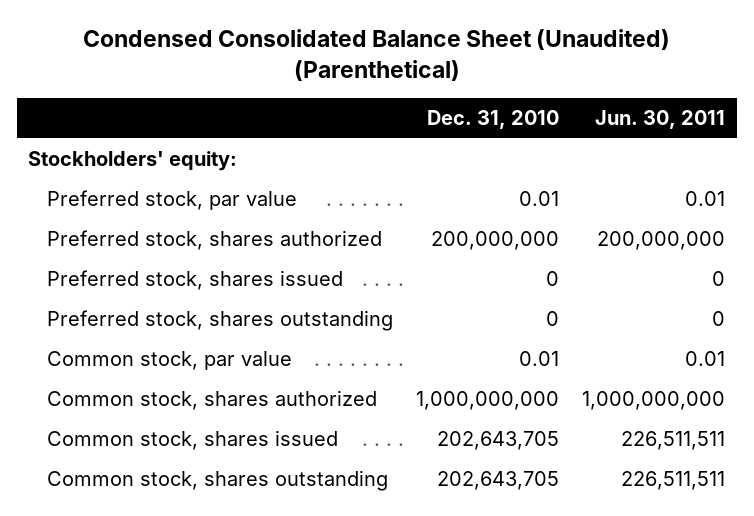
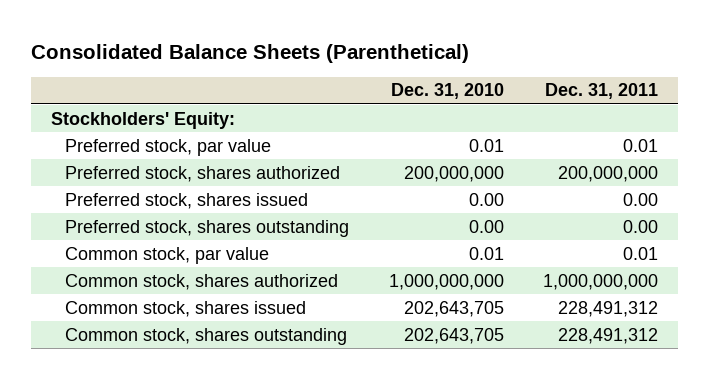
[82,29,670,82] Condensed Consolidated Balance Sheet (Unaudited) (Parenthetical) -> [31,43,470,63] Consolidated Balance Sheets (Parenthetical)
[595,110,726,130] Jun. 30, 2011 -> none
none -> [545,83,659,100] Dec. 31, 2011
[28,151,238,172] Stockholders' equity: -> [50,111,235,129] Stockholders' Equity:
[545,271,559,287] 0 -> [468,192,504,206] 0.00
[545,311,559,327] 0 -> [468,219,504,233] 0.00

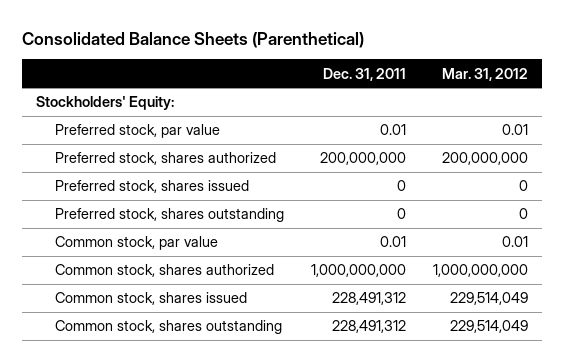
[390,83,504,100] Dec. 31, 2010 -> none
none -> [442,67,529,81] Mar. 31, 2012
[623,192,659,206] 0.00 -> [397,180,407,192] 0
[623,219,659,233] 0.00 -> [397,208,407,220] 0

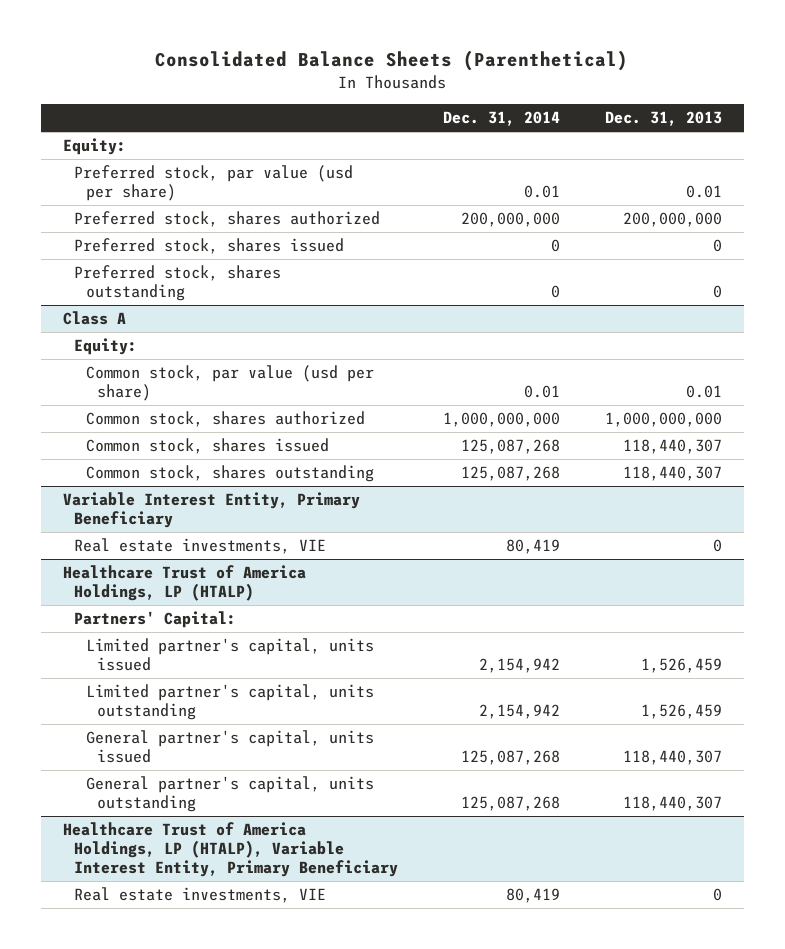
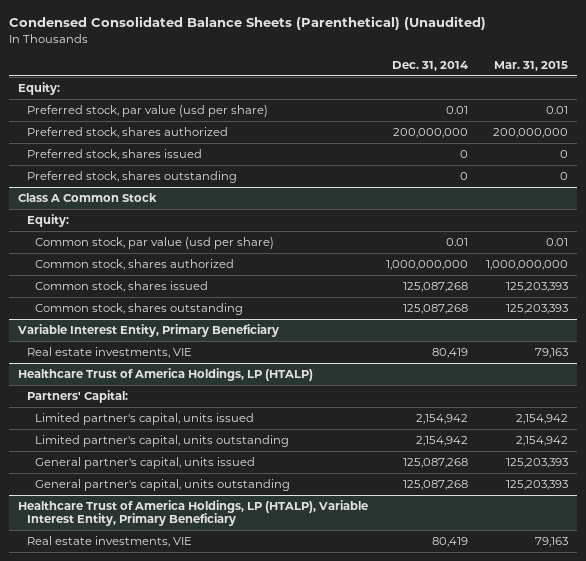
[155,49,629,71] Consolidated Balance Sheets (Parenthetical) -> [9,16,487,31] Condensed Consolidated Balance Sheets (Parenthetical) (Unaudited)
[604,111,722,127] Dec. 31, 2013 -> none
none -> [493,60,568,71] Mar. 31, 2015
[63,311,127,326] Class A -> [18,192,158,202] Class A Common Stock

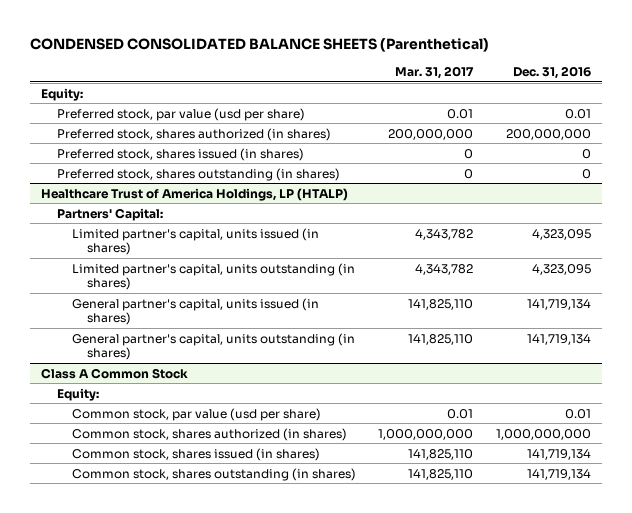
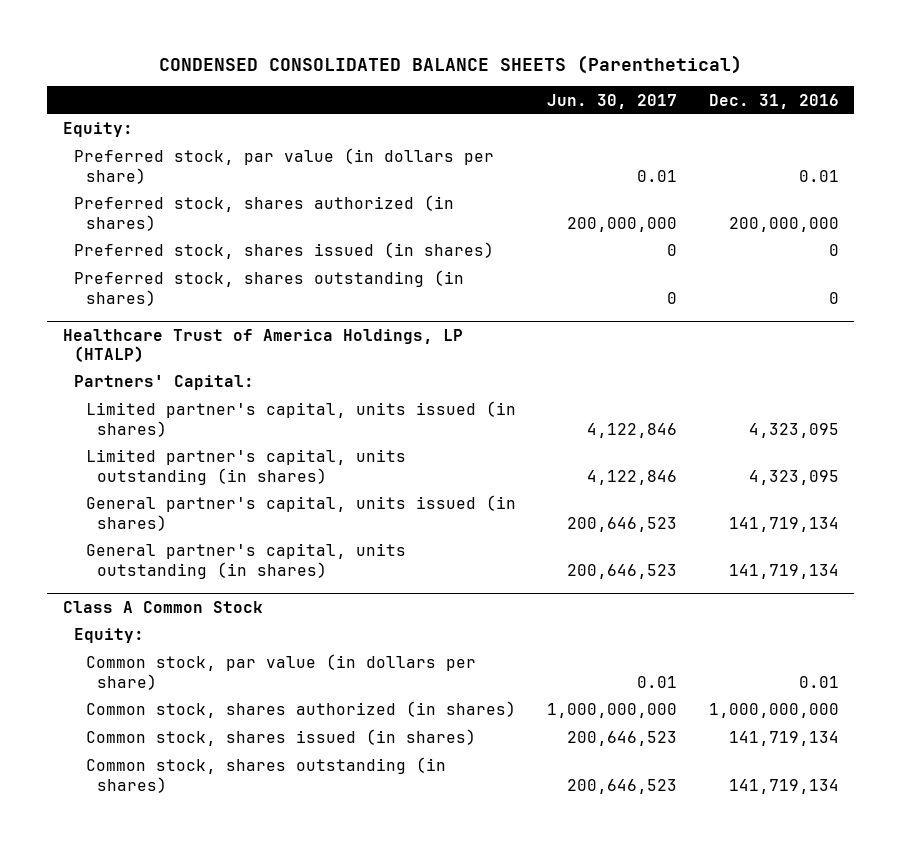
[395,66,475,80] Mar. 31, 2017 -> none
none -> [547,93,678,109] Jun. 30, 2017
[56,107,305,121] Preferred stock, par value (usd per share) -> [74,148,495,184] Preferred stock, par value (in dollars per share)
[72,407,322,421] Common stock, par value (usd per share) -> [85,654,476,690] Common stock, par value (in dollars per share)

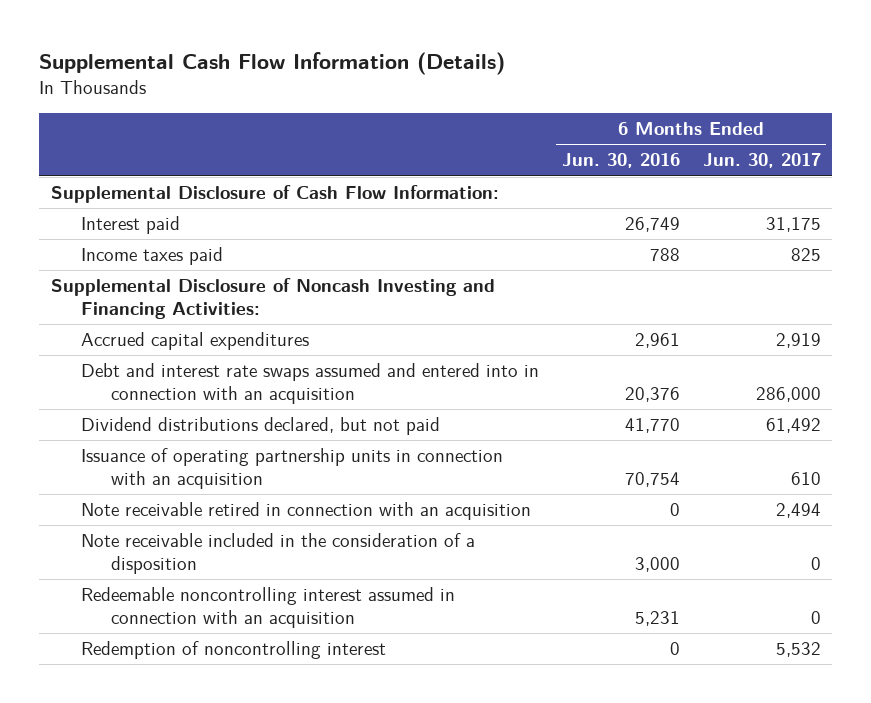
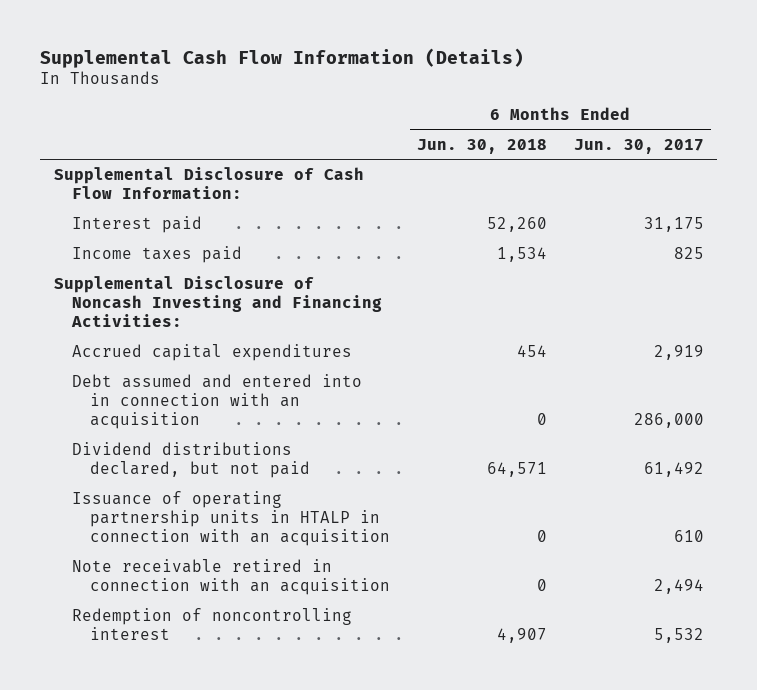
[561,153,680,169] Jun. 30, 2016 -> none
none -> [417,138,548,154] Jun. 30, 2018
[80,363,539,405] Debt and interest rate swaps assumed and entered into in connection with an acquisition -> [71,374,362,430] Debt assumed and entered into in connection with an acquisition
[80,448,503,490] Issuance of operating partnership units in connection with an acquisition -> [71,491,391,547] Issuance of operating partnership units in HTALP in connection with an acquisition
[80,533,475,575] Note receivable included in the consideration of a disposition -> none
[80,587,455,629] Redeemable noncontrolling interest assumed in connection with an acquisition -> none

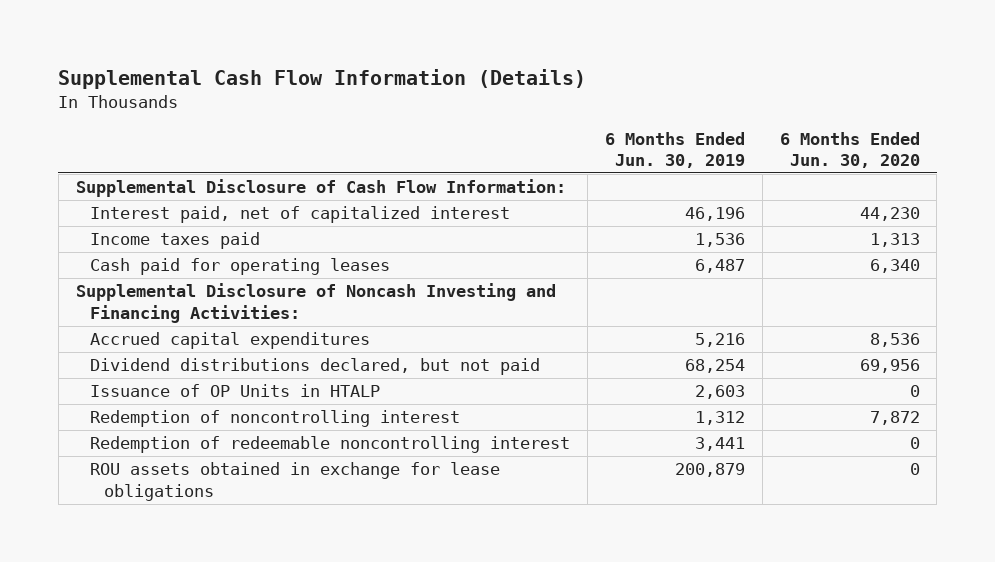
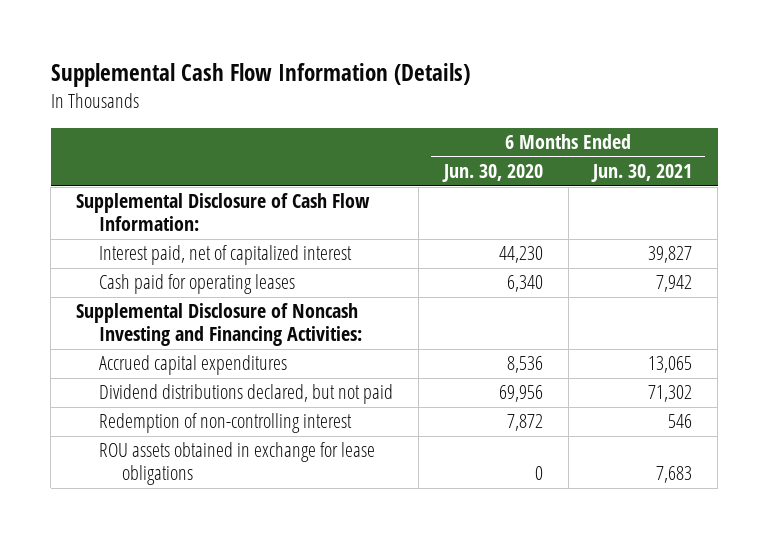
[604,131,745,169] 6 Months Ended Jun. 30, 2019 -> none
none -> [591,164,693,183] Jun. 30, 2021
[89,232,260,250] Income taxes paid -> none
[89,384,380,398] Issuance of OP Units in HTALP -> none
[89,436,570,454] Redemption of redeemable noncontrolling interest -> none
[89,410,460,428] Redemption of noncontrolling interest -> [98,413,352,434] Redemption of non-controlling interest

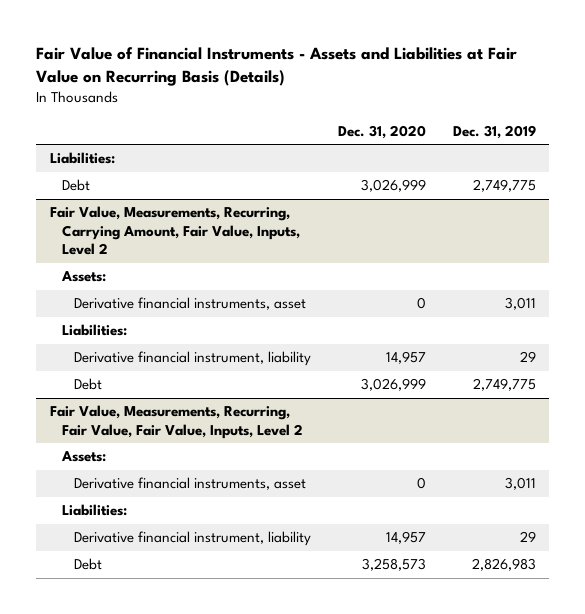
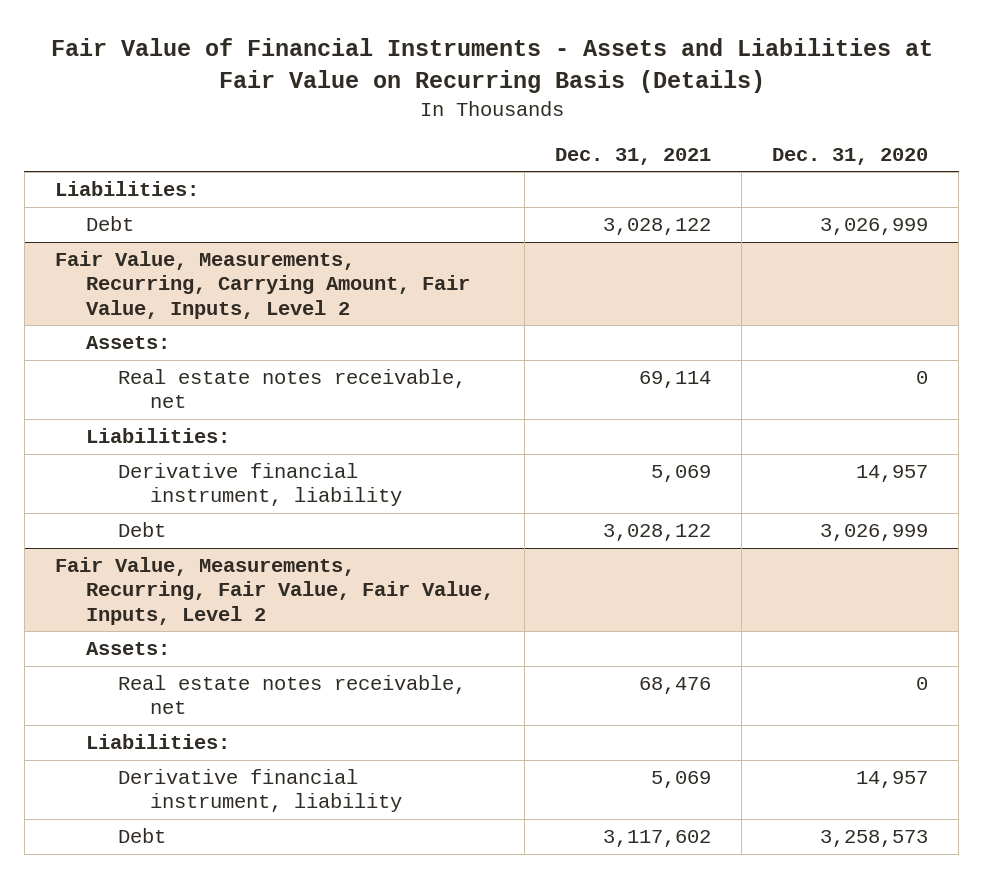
[452,124,536,139] Dec. 31, 2019 -> none
none -> [555,147,712,165] Dec. 31, 2021
[74,297,307,311] Derivative financial instruments, asset -> none
none -> [118,369,467,409] Real estate notes receivable, net
[74,477,307,491] Derivative financial instruments, asset -> none
none -> [118,675,467,715] Real estate notes receivable, net

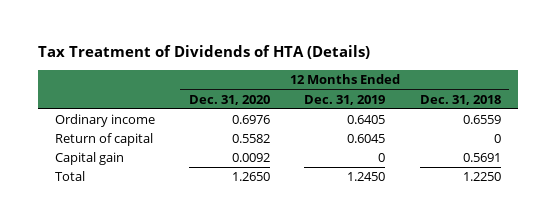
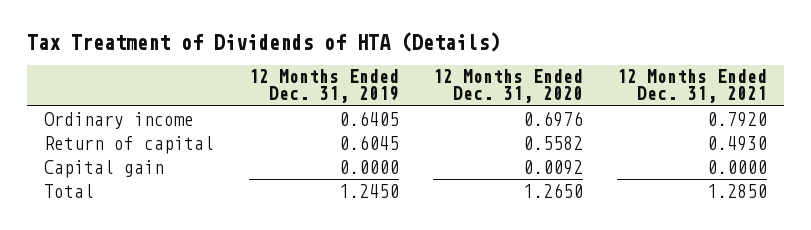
[419,94,501,105] Dec. 31, 2018 -> none
none -> [616,69,767,104] 12 Months Ended Dec. 31, 2021
[378,153,386,163] 0 -> [338,159,399,174] 0.0000

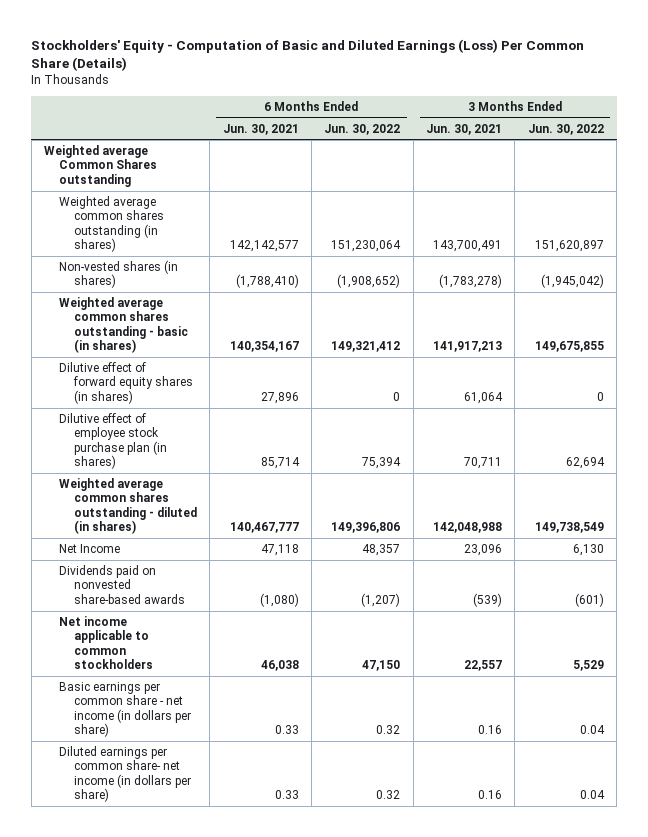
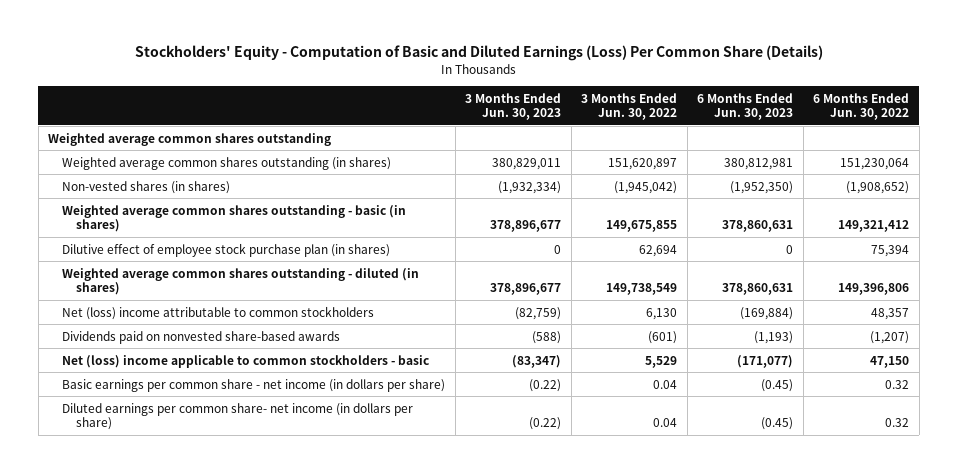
[222,123,299,135] Jun. 30, 2021 -> none
[425,123,502,135] Jun. 30, 2021 -> none
none -> [465,92,562,121] 3 Months Ended Jun. 30, 2023
none -> [697,92,794,121] 6 Months Ended Jun. 30, 2023
[44,145,158,187] Weighted average Common Shares outstanding -> [48,132,332,146] Weighted average common shares outstanding
[59,362,193,404] Dilutive effect of forward equity shares (in shares) -> none
[59,544,121,554] Net Income -> [62,305,375,320] Net (loss) income attributable to common stockholders
[59,616,153,670] Net income applicable to common stockholders -> [62,354,430,368] Net (loss) income applicable to common stockholders - basic

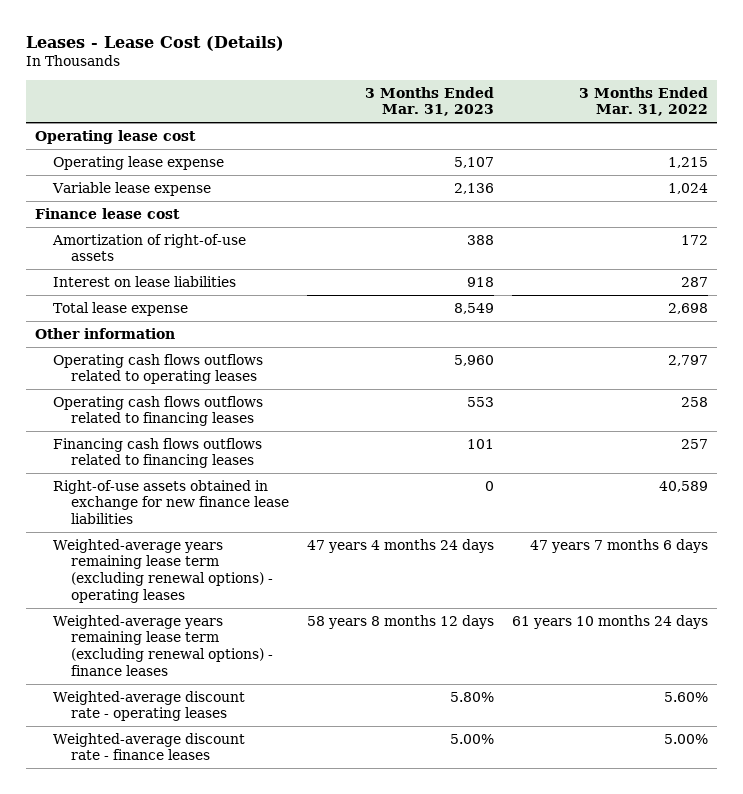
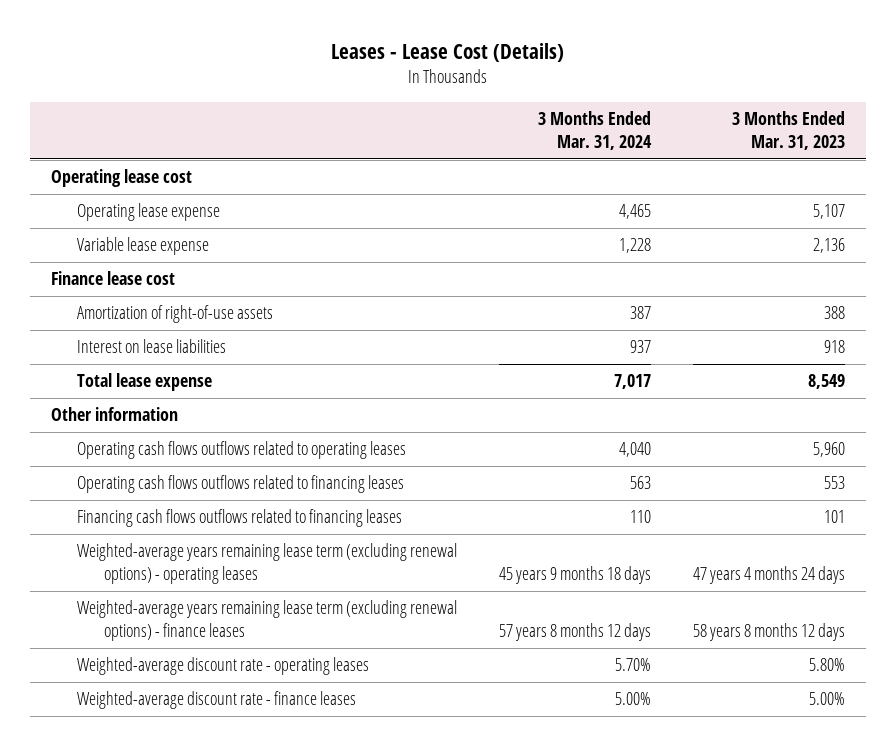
[578,86,708,117] 3 Months Ended Mar. 31, 2022 -> none
none -> [538,111,653,151] 3 Months Ended Mar. 31, 2024
[53,479,289,525] Right-of-use assets obtained in exchange for new finance lease liabilities -> none

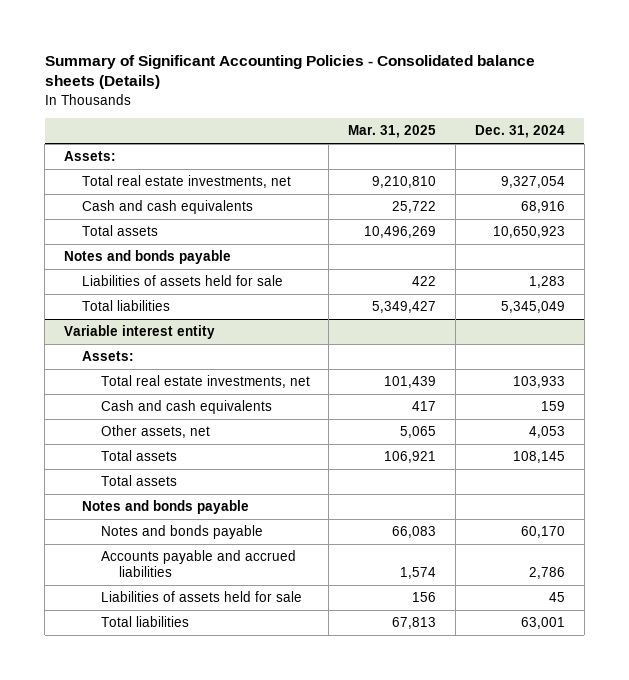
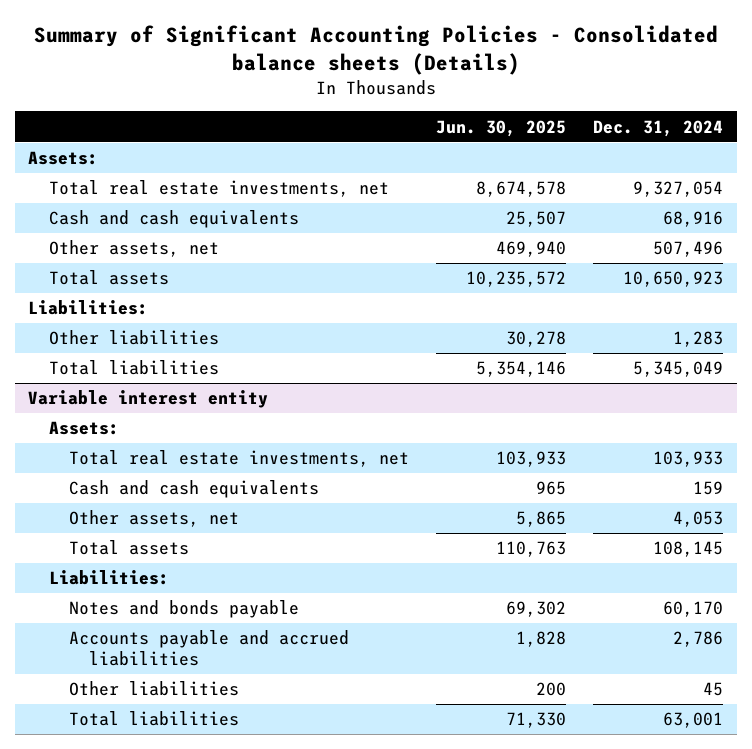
[348,125,437,139] Mar. 31, 2025 -> none
none -> [436,119,567,137] Jun. 30, 2025
none -> [48,240,219,258] Other assets, net
[64,250,232,265] Notes and bonds payable -> [28,300,149,316] Liabilities:
[82,275,284,287] Liabilities of assets held for sale -> [48,330,219,346] Other liabilities
[100,475,177,487] Total assets -> none
[82,500,250,515] Notes and bonds payable -> [48,570,169,586] Liabilities:
[100,591,302,603] Liabilities of assets held for sale -> [69,681,240,697] Other liabilities

